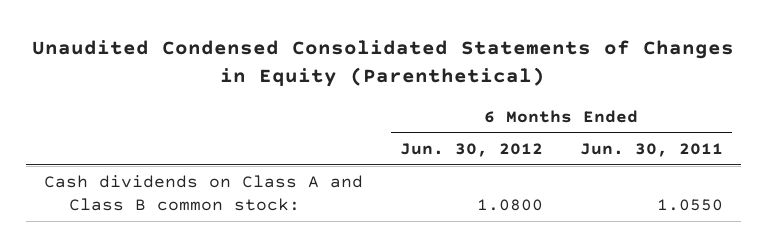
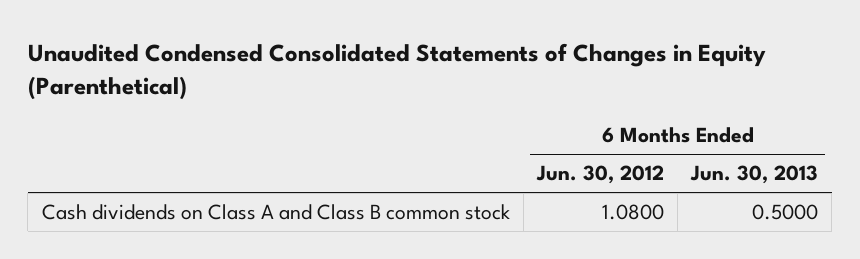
[579,142,723,157] Jun. 30, 2011 -> none
none -> [690,165,819,185] Jun. 30, 2013
[44,175,364,211] Cash dividends on Class A and Class B common stock: -> [41,204,510,221] Cash dividends on Class A and Class B common stock

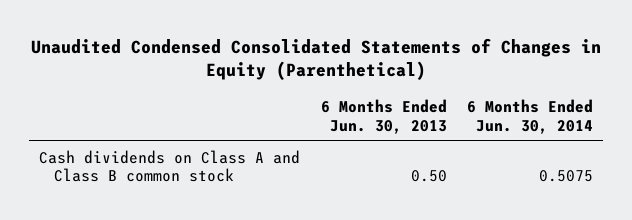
[535,165,664,185] Jun. 30, 2012 -> none
none -> [467,99,594,134] 6 Months Ended Jun. 30, 2014
[752,204,819,221] 0.5000 -> [410,170,447,183] 0.50

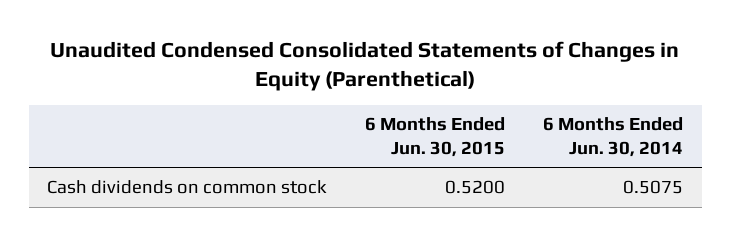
[320,99,447,134] 6 Months Ended Jun. 30, 2013 -> none
none -> [365,117,506,158] 6 Months Ended Jun. 30, 2015
[38,149,300,183] Cash dividends on Class A and Class B common stock -> [47,180,328,195] Cash dividends on common stock

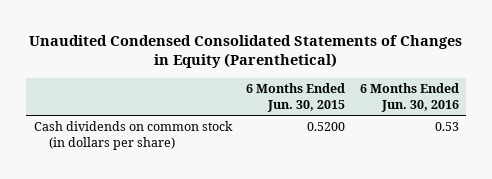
[542,117,683,158] 6 Months Ended Jun. 30, 2014 -> none
none -> [359,83,459,113] 6 Months Ended Jun. 30, 2016
[47,180,328,195] Cash dividends on common stock -> [33,120,233,151] Cash dividends on common stock (in dollars per share)

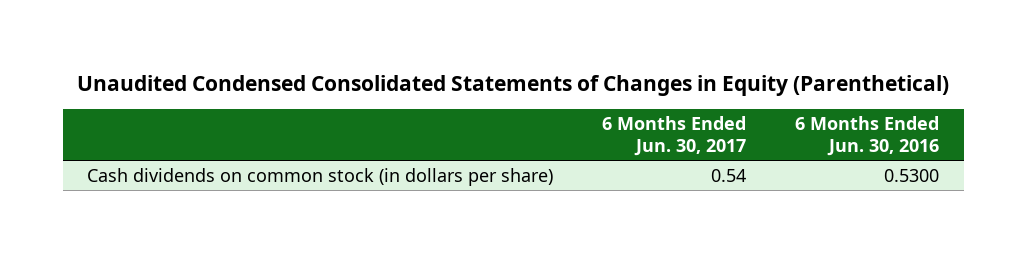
[246,83,346,113] 6 Months Ended Jun. 30, 2015 -> none
none -> [602,116,747,157] 6 Months Ended Jun. 30, 2017
[434,121,459,131] 0.53 -> [884,169,940,183] 0.5300

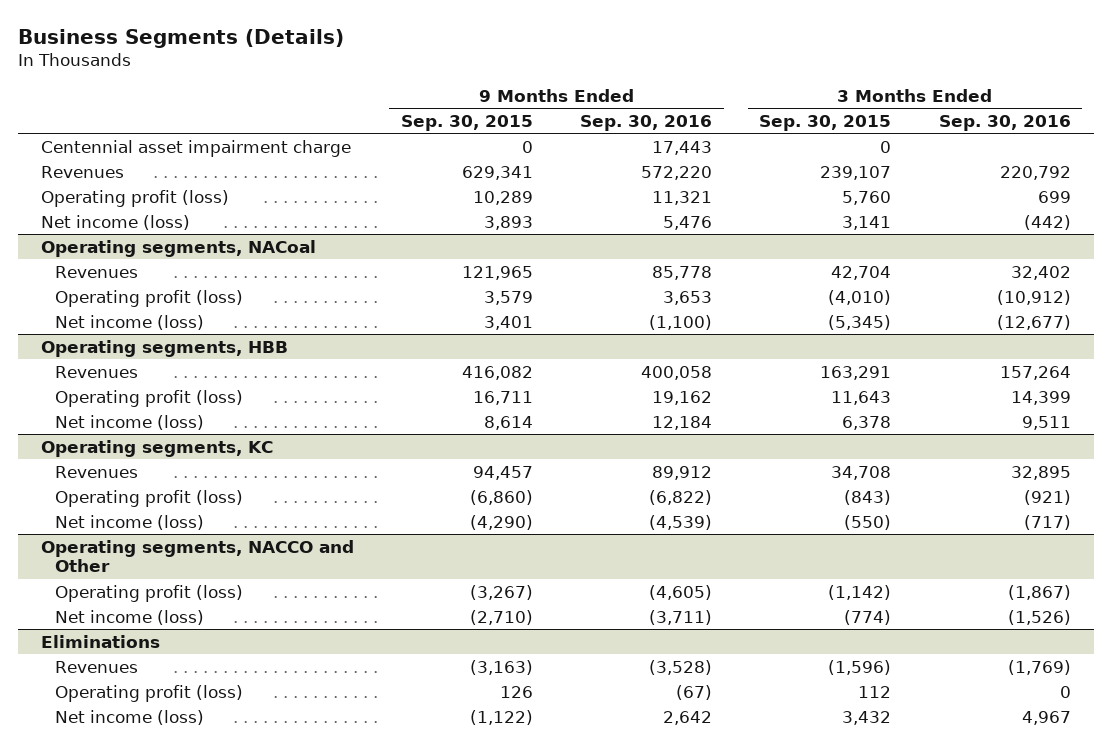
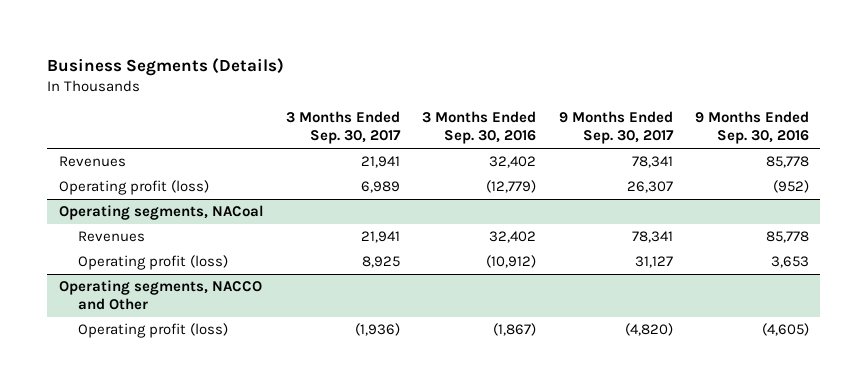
[401,114,534,131] Sep. 30, 2015 -> none
[759,114,892,131] Sep. 30, 2015 -> none
none -> [285,111,401,145] 3 Months Ended Sep. 30, 2017
none -> [558,111,674,145] 9 Months Ended Sep. 30, 2017
[41,139,352,157] Centennial asset impairment charge -> none
[41,214,191,230] Net income (loss) -> none
[641,165,713,180] 572,220 -> [766,155,810,168] 85,778
[999,165,1071,180] 220,792 -> [489,155,537,168] 32,402
[652,190,713,205] 11,321 -> [773,179,810,193] (952)
[1037,190,1071,203] 699 -> [486,179,537,193] (12,779)
[54,314,204,330] Net income (loss) -> none
[41,339,289,357] Operating segments, HBB -> none
[54,365,138,378] Revenues -> none
[54,389,243,407] Operating profit (loss) -> none
[54,414,204,430] Net income (loss) -> none
[41,439,274,457] Operating segments, KC -> none
[54,465,138,478] Revenues -> none
[54,489,243,507] Operating profit (loss) -> none
[54,514,204,530] Net income (loss) -> none
[54,609,204,625] Net income (loss) -> none
[41,634,161,648] Eliminations -> none
[54,660,138,673] Revenues -> none
[54,684,243,702] Operating profit (loss) -> none
[54,709,204,725] Net income (loss) -> none

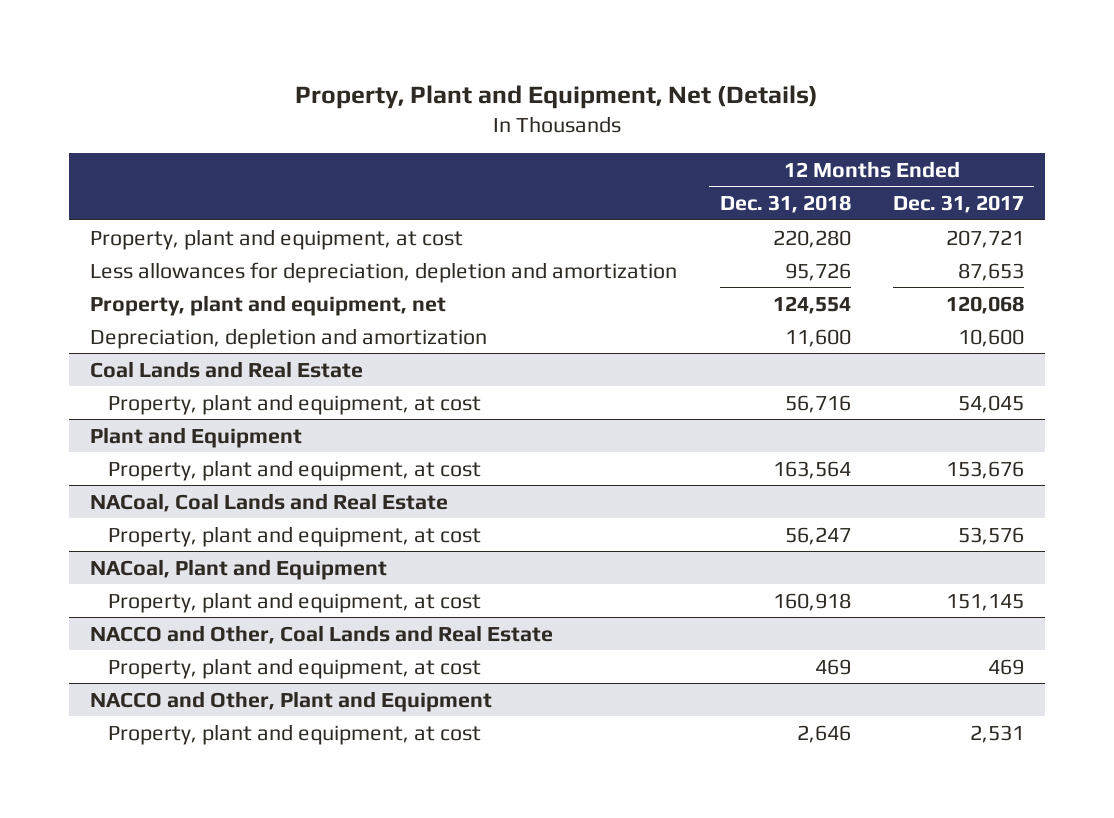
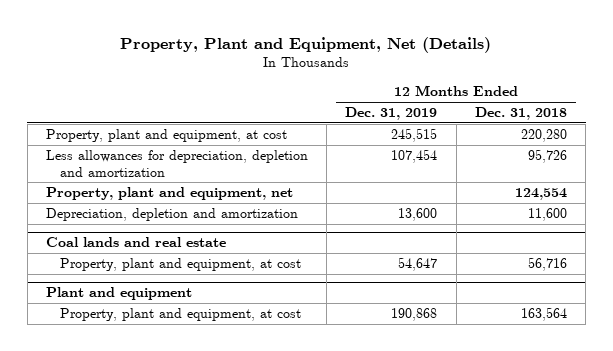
[892,195,1024,214] Dec. 31, 2017 -> none
none -> [345,107,438,121] Dec. 31, 2019
[90,360,364,378] Coal Lands and Real Estate -> [45,237,226,248] Coal lands and real estate
[90,426,303,448] Plant and Equipment -> [45,287,192,301] Plant and equipment
[90,492,449,512] NACoal, Coal Lands and Real Estate -> none
[108,525,482,547] Property, plant and equipment, at cost -> none
[90,558,388,580] NACoal, Plant and Equipment -> none
[108,591,482,613] Property, plant and equipment, at cost -> none
[90,624,554,644] NACCO and Other, Coal Lands and Real Estate -> none
[108,657,482,679] Property, plant and equipment, at cost -> none
[90,690,493,712] NACCO and Other, Plant and Equipment -> none
[108,723,482,745] Property, plant and equipment, at cost -> none

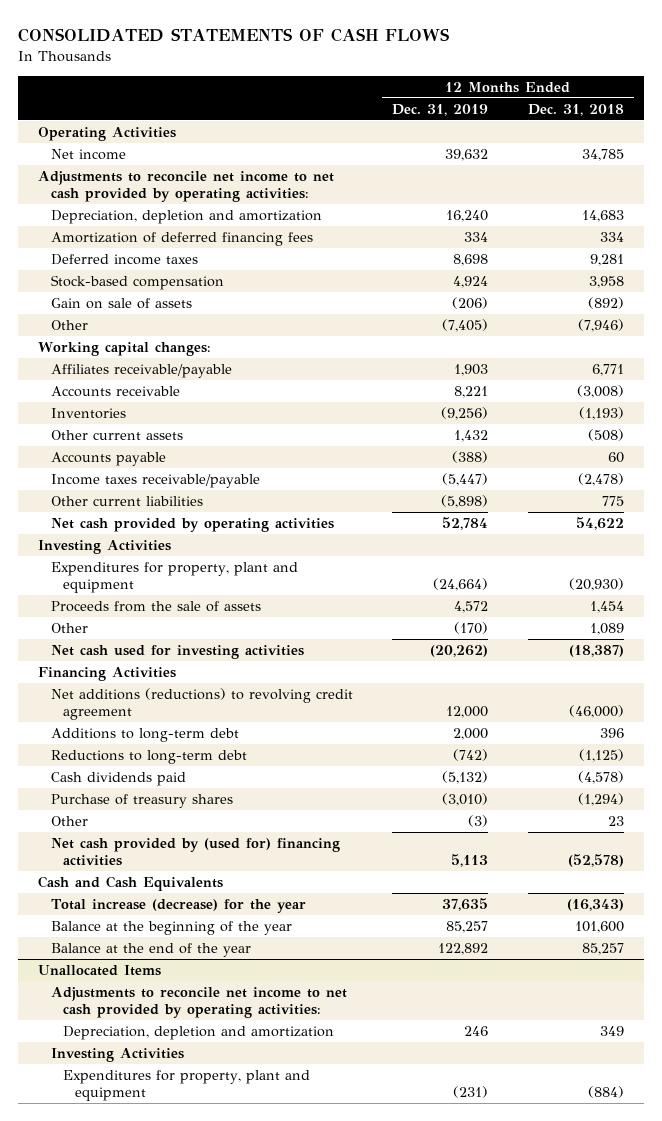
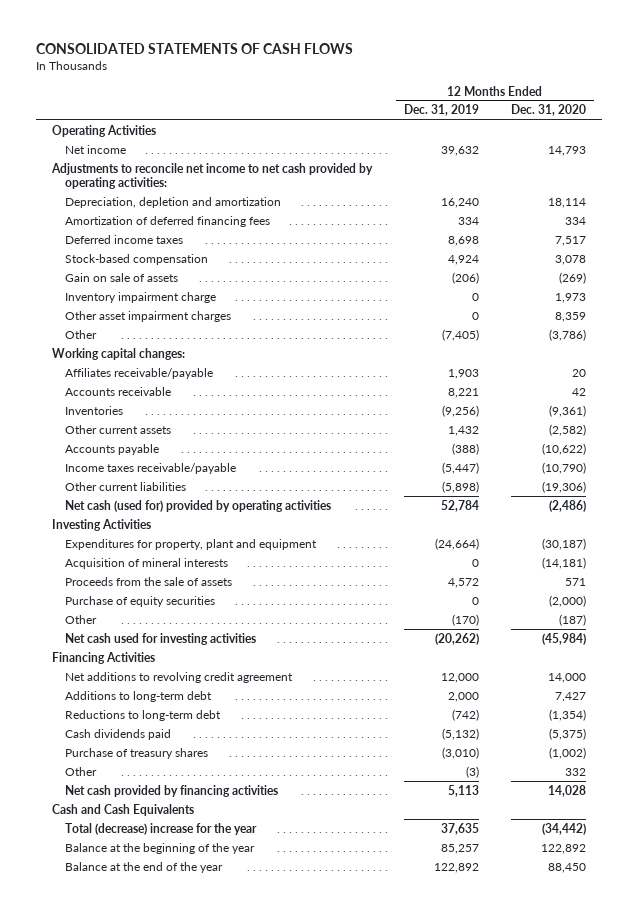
[528,103,625,116] Dec. 31, 2018 -> none
none -> [511,104,587,117] Dec. 31, 2020
none -> [64,291,216,303] Inventory impairment charge
none -> [64,310,231,322] Other asset impairment charges
[50,518,334,533] Net cash provided by operating activities -> [64,499,331,512] Net cash (used for) provided by operating activities
none -> [64,557,228,569] Acquisition of mineral interests
none -> [64,595,215,607] Purchase of equity securities
[50,688,353,721] Net additions (reductions) to revolving credit agreement -> [64,671,293,683] Net additions to revolving credit agreement
[50,838,340,867] Net cash provided by (used for) financing activities -> [64,784,278,797] Net cash provided by financing activities
[50,899,306,914] Total increase (decrease) for the year -> [64,822,257,835] Total (decrease) increase for the year
[38,965,162,977] Unallocated Items -> none
[50,987,347,1019] Adjustments to reconcile net income to net cash provided by operating activities: -> none
[63,1026,335,1041] Depreciation, depletion and amortization -> none
[50,1048,184,1063] Investing Activities -> none
[63,1070,311,1102] Expenditures for property, plant and equipment -> none

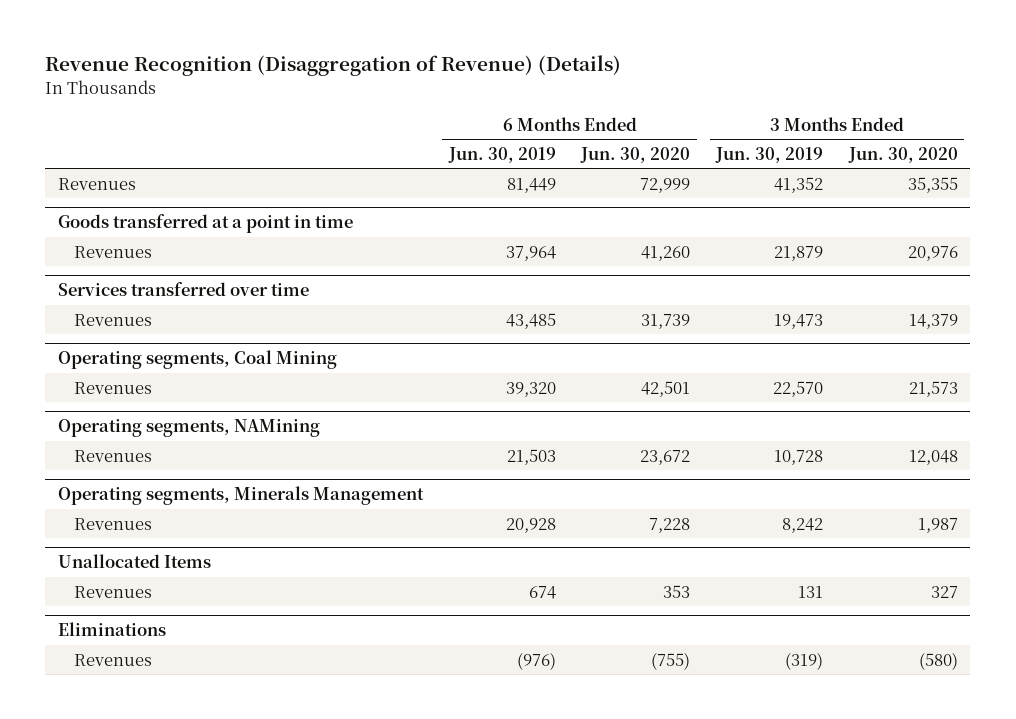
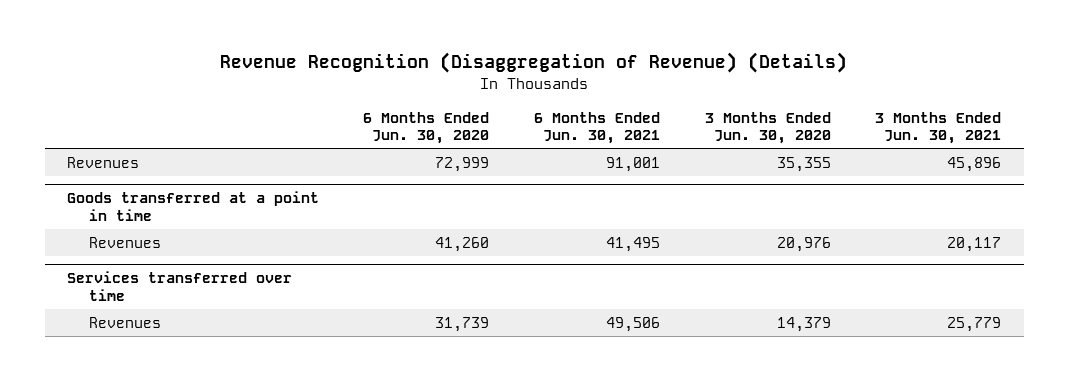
[447,146,556,163] Jun. 30, 2019 -> none
[714,146,823,163] Jun. 30, 2019 -> none
none -> [534,111,661,145] 6 Months Ended Jun. 30, 2021
none -> [875,111,1002,145] 3 Months Ended Jun. 30, 2021
[58,350,338,370] Operating segments, Coal Mining -> none
[74,381,153,394] Revenues -> none
[58,419,321,438] Operating segments, NAMining -> none
[74,449,153,462] Revenues -> none
[58,486,425,506] Operating segments, Minerals Management -> none
[74,517,153,530] Revenues -> none
[58,554,212,569] Unallocated Items -> none
[74,585,153,598] Revenues -> none
[58,622,167,637] Eliminations -> none
[74,653,153,666] Revenues -> none

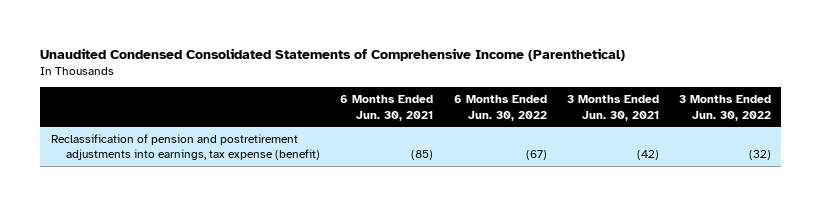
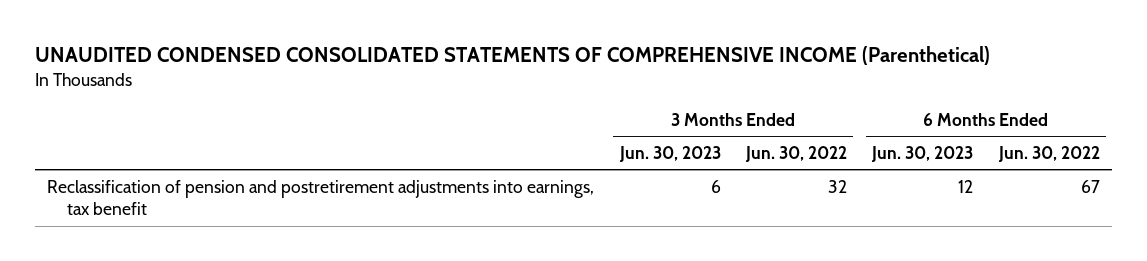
[40,48,626,62] Unaudited Condensed Consolidated Statements of Comprehensive Income (Parenthetical) -> [34,46,990,66] UNAUDITED CONDENSED CONSOLIDATED STATEMENTS OF COMPREHENSIVE INCOME (Parenthetical)
[340,95,434,121] 6 Months Ended Jun. 30, 2021 -> none
[566,95,659,121] 3 Months Ended Jun. 30, 2021 -> none
none -> [618,146,721,163] Jun. 30, 2023
none -> [871,146,974,163] Jun. 30, 2023
[50,133,321,161] Reclassification of pension and postretirement adjustments into earnings, tax expense (benefit) -> [47,179,595,216] Reclassification of pension and postretirement adjustments into earnings, tax benefit
[525,150,547,161] (67) -> [1080,179,1100,193] 67
[749,150,772,161] (32) -> [828,179,848,193] 32

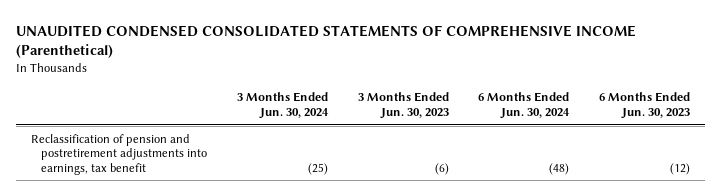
[745,146,848,163] Jun. 30, 2022 -> none
[997,146,1100,163] Jun. 30, 2022 -> none
none -> [236,92,329,120] 3 Months Ended Jun. 30, 2024
none -> [478,92,571,120] 6 Months Ended Jun. 30, 2024
[710,179,721,193] 6 -> [434,163,449,176] (6)
[958,179,974,193] 12 -> [670,163,691,176] (12)

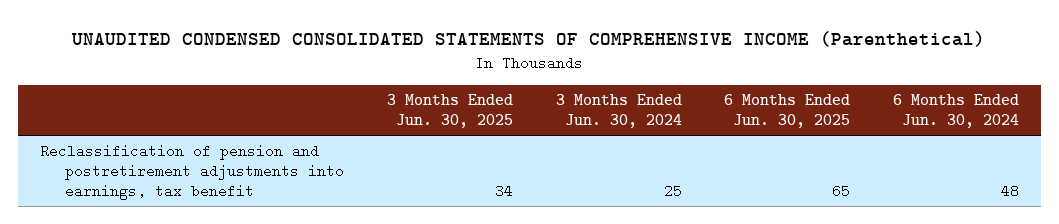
[357,92,449,120] 3 Months Ended Jun. 30, 2023 -> none
[599,92,691,120] 6 Months Ended Jun. 30, 2023 -> none
none -> [386,94,513,129] 3 Months Ended Jun. 30, 2025
none -> [724,94,851,129] 6 Months Ended Jun. 30, 2025
[307,163,328,176] (25) -> [663,184,682,199] 25
[549,163,570,176] (48) -> [1001,184,1020,199] 48

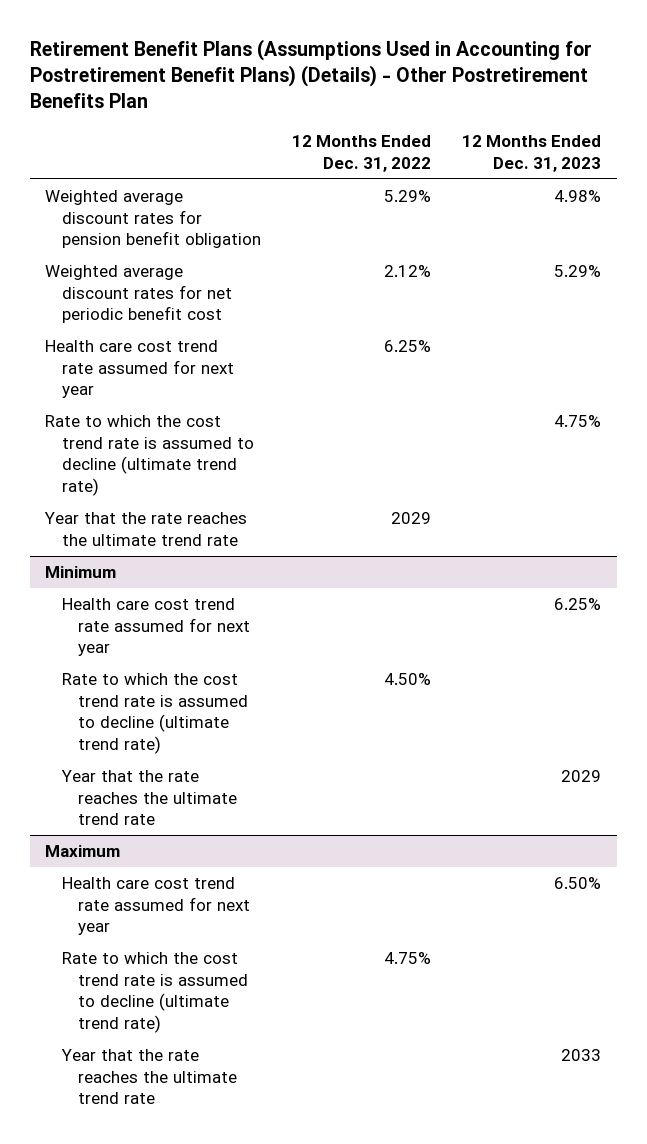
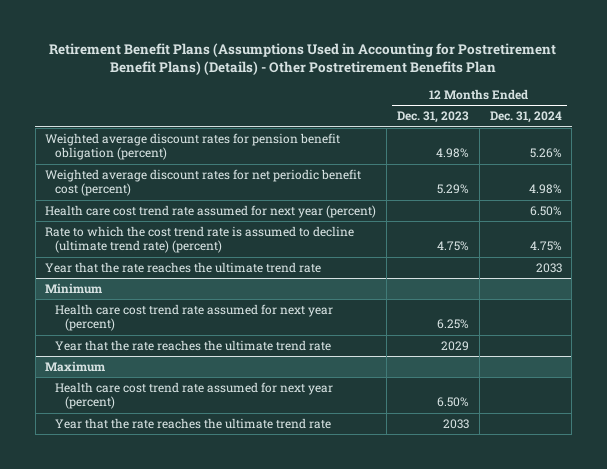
[291,134,431,172] 12 Months Ended Dec. 31, 2022 -> none
none -> [489,111,562,124] Dec. 31, 2024
[45,189,261,249] Weighted average discount rates for pension benefit obligation -> [45,132,341,161] Weighted average discount rates for pension benefit obligation (percent)
[45,264,232,324] Weighted average discount rates for net periodic benefit cost -> [45,168,362,197] Weighted average discount rates for net periodic benefit cost (percent)
[45,339,234,399] Health care cost trend rate assumed for next year -> [45,204,377,218] Health care cost trend rate assumed for next year (percent)
[45,414,254,496] Rate to which the cost trend rate is assumed to decline (ultimate trend rate) -> [45,225,355,254] Rate to which the cost trend rate is assumed to decline (ultimate trend rate) (percent)
[61,672,249,754] Rate to which the cost trend rate is assumed to decline (ultimate trend rate) -> none
[61,597,251,657] Health care cost trend rate assumed for next year -> [55,303,334,332] Health care cost trend rate assumed for next year (percent)
[61,951,249,1033] Rate to which the cost trend rate is assumed to decline (ultimate trend rate) -> none
[61,876,251,936] Health care cost trend rate assumed for next year -> [55,381,334,410] Health care cost trend rate assumed for next year (percent)

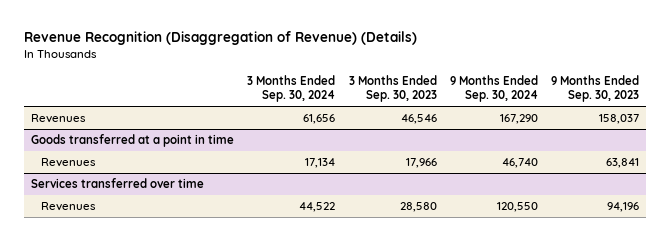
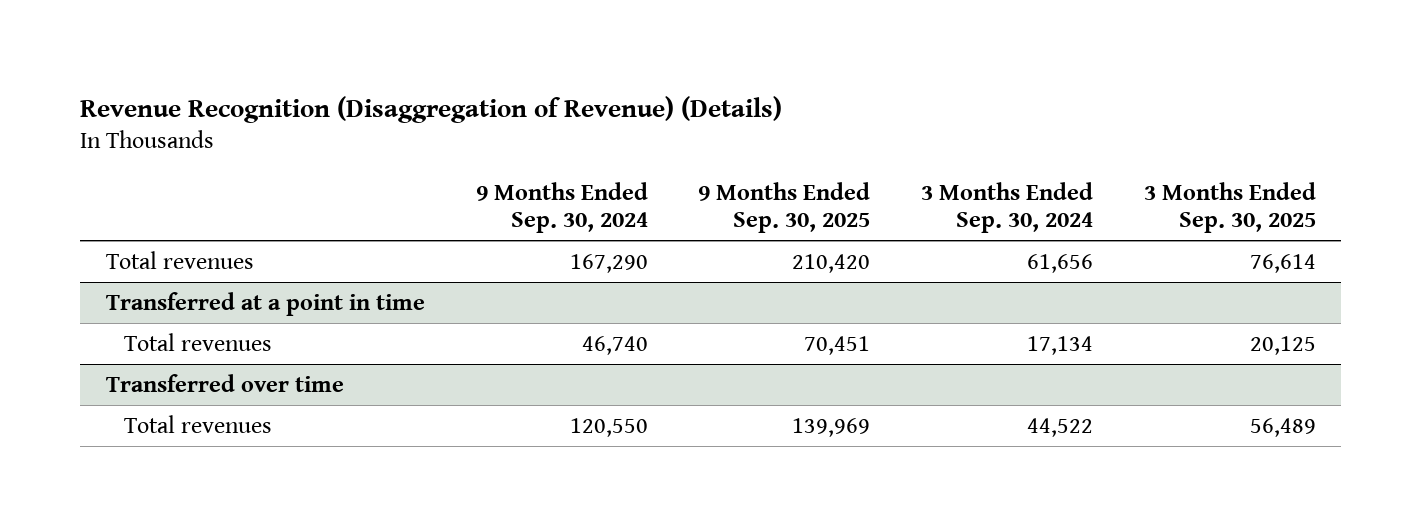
[348,74,437,103] 3 Months Ended Sep. 30, 2023 -> none
[551,74,640,103] 9 Months Ended Sep. 30, 2023 -> none
none -> [698,181,871,234] 9 Months Ended Sep. 30, 2025
none -> [1143,181,1316,234] 3 Months Ended Sep. 30, 2025
[30,114,86,124] Revenues -> [105,250,254,269] Total revenues
[30,134,234,148] Goods transferred at a point in time -> [105,291,425,316] Transferred at a point in time
[41,158,97,168] Revenues -> [123,332,272,351] Total revenues
[30,178,204,189] Services transferred over time -> [105,373,344,392] Transferred over time
[41,202,97,212] Revenues -> [123,414,272,433] Total revenues

